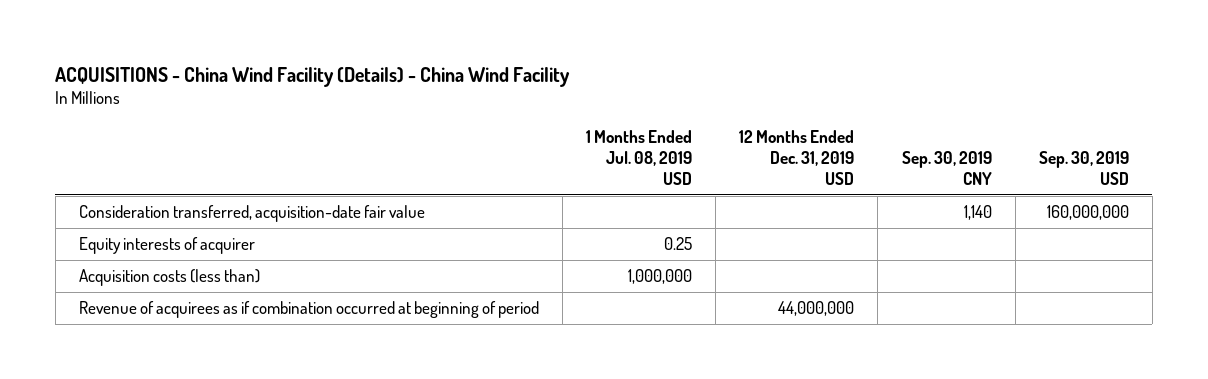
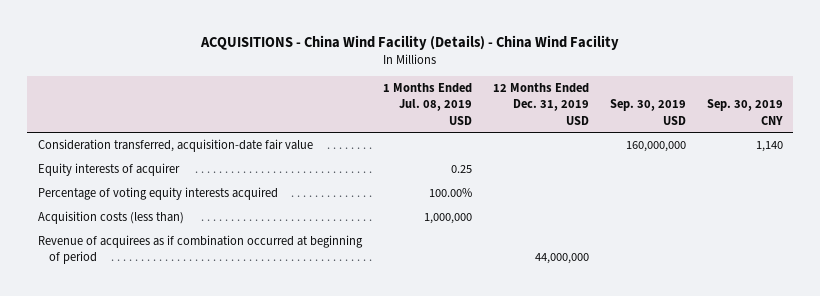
none -> [37,186,278,200] Percentage of voting equity interests acquired

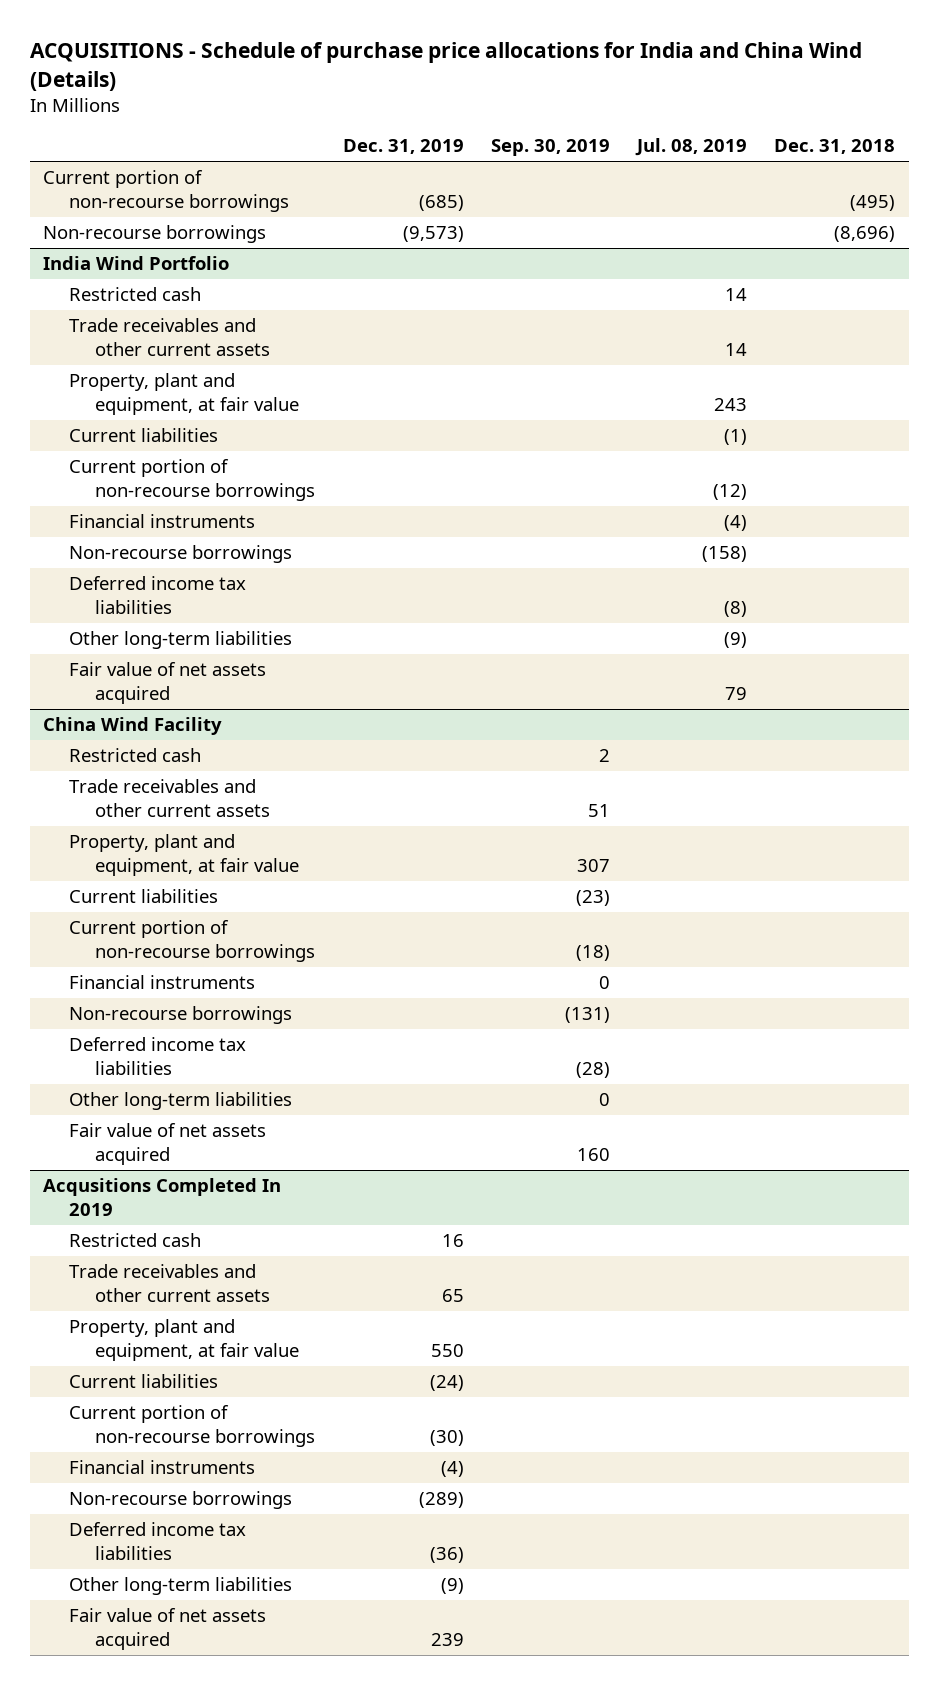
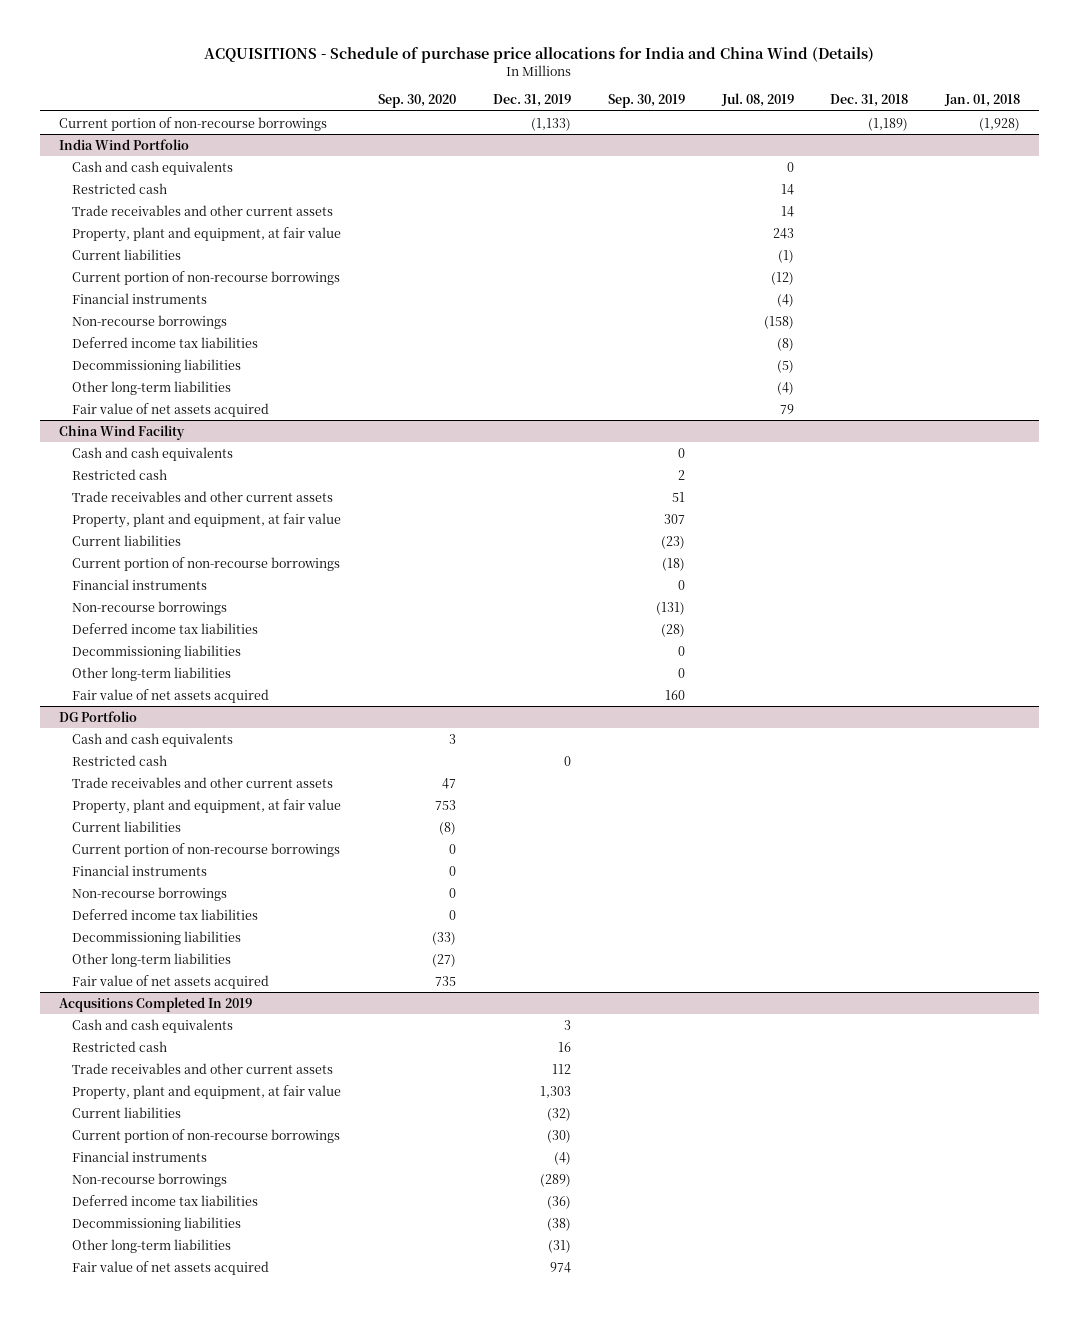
none -> [378,94,457,109] Sep. 30, 2020
none -> [944,94,1021,108] Jan. 01, 2018
[43,225,267,244] Non-recourse borrowings -> none
[418,194,464,211] (685) -> [530,117,571,131] (1,133)
[850,194,896,211] (495) -> [868,117,909,131] (1,189)
none -> [72,160,234,175] Cash and cash equivalents
none -> [72,358,242,373] Decommissioning liabilities
[724,632,748,649] (9) -> [776,381,794,395] (4)
none -> [72,446,234,461] Cash and cash equivalents
none -> [72,644,242,659] Decommissioning liabilities
none -> [58,710,137,722] DG Portfolio
none -> [72,732,234,747] Cash and cash equivalents
none -> [72,754,168,766] Restricted cash
none -> [72,776,334,788] Trade receivables and other current assets
none -> [72,798,342,814] Property, plant and equipment, at fair value
none -> [72,820,182,832] Current liabilities
none -> [72,842,341,857] Current portion of non-recourse borrowings
none -> [72,864,208,876] Financial instruments
none -> [72,886,228,901] Non-recourse borrowings
none -> [72,908,259,920] Deferred income tax liabilities
none -> [72,930,242,945] Decommissioning liabilities
none -> [72,952,232,967] Other long-term liabilities
none -> [72,974,270,989] Fair value of net assets acquired
none -> [72,1018,234,1033] Cash and cash equivalents
[441,1288,464,1302] 65 -> [551,1063,571,1074] 112
[430,1343,464,1357] 550 -> [539,1085,571,1098] 1,303
[429,1375,464,1392] (24) -> [546,1107,571,1121] (32)
none -> [72,1216,242,1231] Decommissioning liabilities
[440,1578,464,1595] (9) -> [547,1239,571,1253] (31)
[430,1632,464,1646] 239 -> [549,1261,571,1273] 974

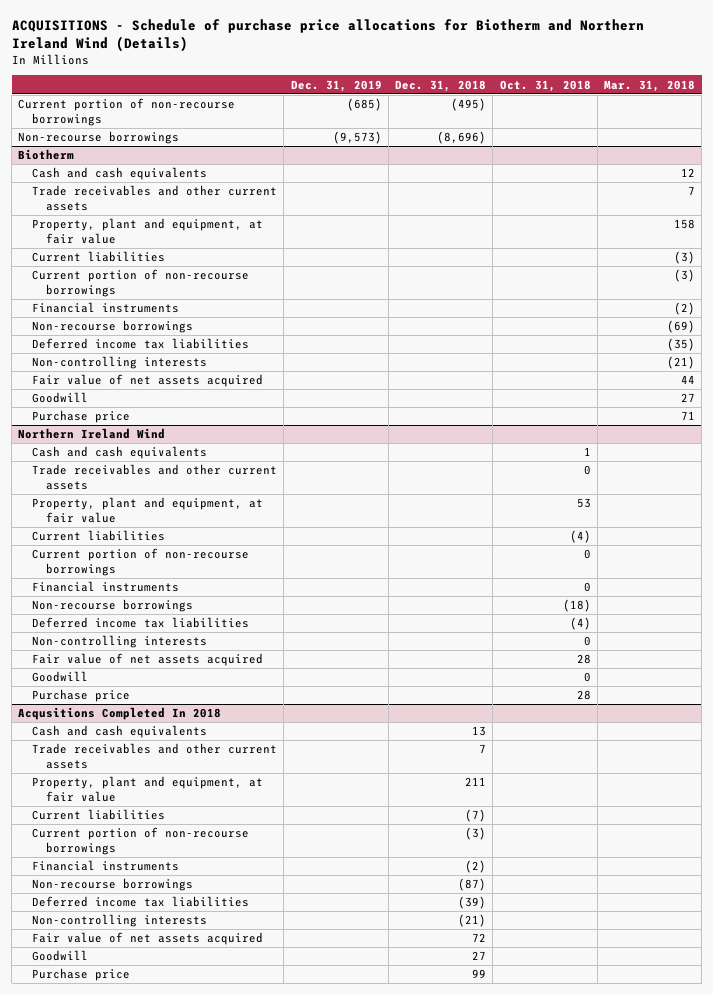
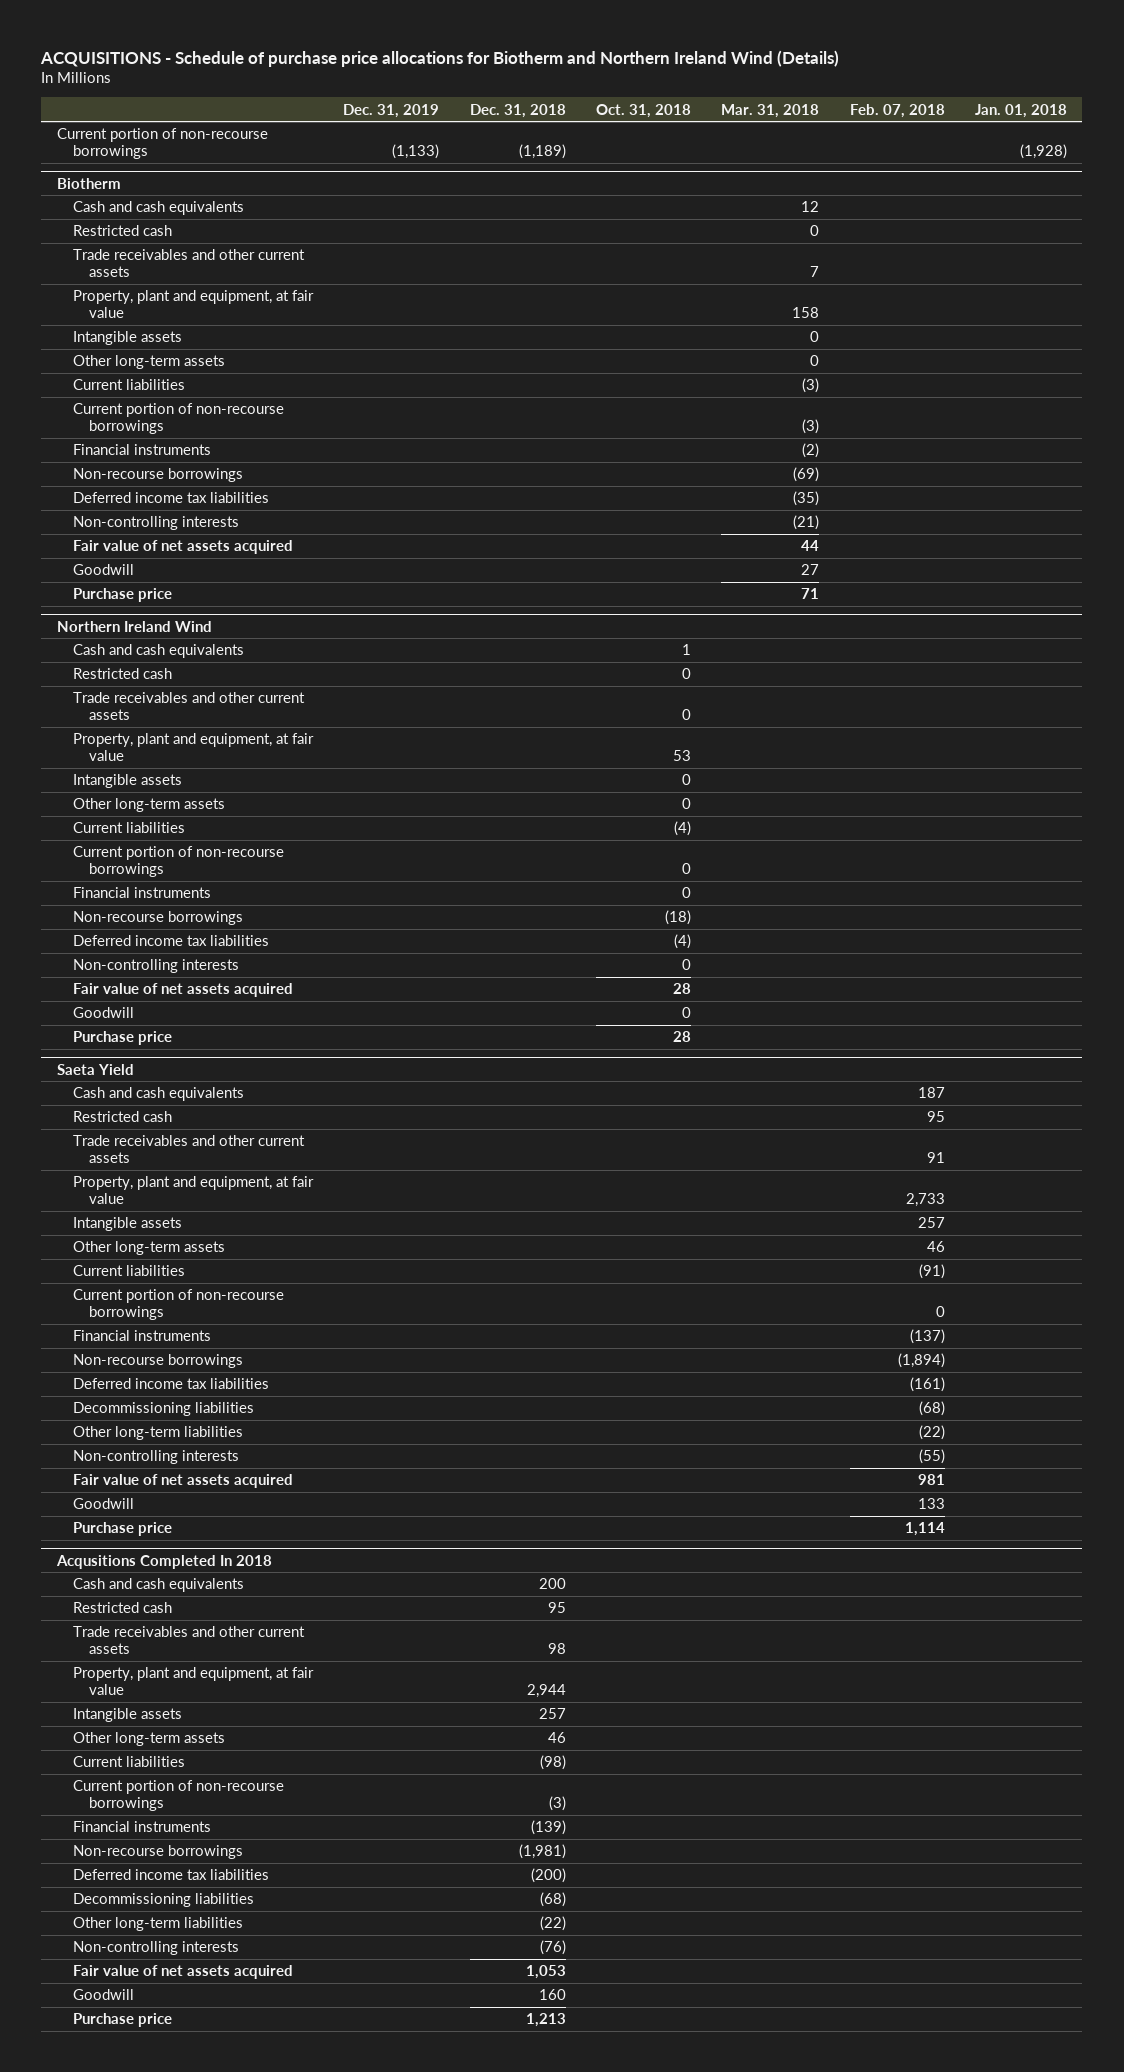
none -> [849,103,945,118] Feb. 07, 2018
none -> [975,103,1068,118] Jan. 01, 2018
[18,131,180,145] Non-recourse borrowings -> none
[346,98,382,112] (685) -> [392,144,440,160] (1,133)
[451,98,487,112] (495) -> [518,144,566,160] (1,189)
none -> [72,225,172,237] Restricted cash
none -> [72,331,182,346] Intangible assets
none -> [72,355,225,370] Other long-term assets
none -> [72,668,172,680] Restricted cash
none -> [72,774,182,789] Intangible assets
none -> [72,798,225,813] Other long-term assets
none -> [56,1063,134,1075] Saeta Yield
none -> [72,1087,244,1102] Cash and cash equivalents
none -> [72,1111,172,1123] Restricted cash
none -> [72,1135,305,1164] Trade receivables and other current assets
none -> [72,1176,314,1205] Property, plant and equipment, at fair value
none -> [72,1217,182,1232] Intangible assets
none -> [72,1241,225,1256] Other long-term assets
none -> [72,1265,185,1277] Current liabilities
none -> [72,1289,284,1321] Current portion of non-recourse borrowings
none -> [72,1330,211,1342] Financial instruments
none -> [72,1354,243,1369] Non-recourse borrowings
none -> [72,1378,269,1390] Deferred income tax liabilities
none -> [72,1402,254,1417] Decommissioning liabilities
none -> [72,1426,243,1441] Other long-term liabilities
none -> [72,1450,239,1465] Non-controlling interests
none -> [72,1474,293,1489] Fair value of net assets acquired
none -> [72,1498,134,1510] Goodwill
none -> [72,1522,172,1537] Purchase price
[472,726,487,737] 13 -> [538,1578,566,1590] 200
none -> [72,1602,172,1614] Restricted cash
[479,744,487,754] 7 -> [547,1643,566,1655] 98
[465,777,487,787] 211 -> [526,1684,566,1699] 2,944
none -> [72,1708,182,1723] Intangible assets
none -> [72,1732,225,1747] Other long-term assets
[465,809,487,823] (7) -> [539,1755,566,1771] (98)
[465,860,487,874] (2) -> [530,1820,566,1836] (139)
[458,878,487,892] (87) -> [518,1844,566,1860] (1,981)
[458,896,487,910] (39) -> [530,1868,566,1884] (200)
none -> [72,1893,254,1908] Decommissioning liabilities
none -> [72,1917,243,1932] Other long-term liabilities
[458,914,487,928] (21) -> [539,1940,566,1956] (76)
[472,933,487,943] 72 -> [525,1965,566,1980] 1,053
[472,951,487,961] 27 -> [538,1989,566,2001] 160
[472,969,487,979] 99 -> [525,2013,566,2028] 1,213

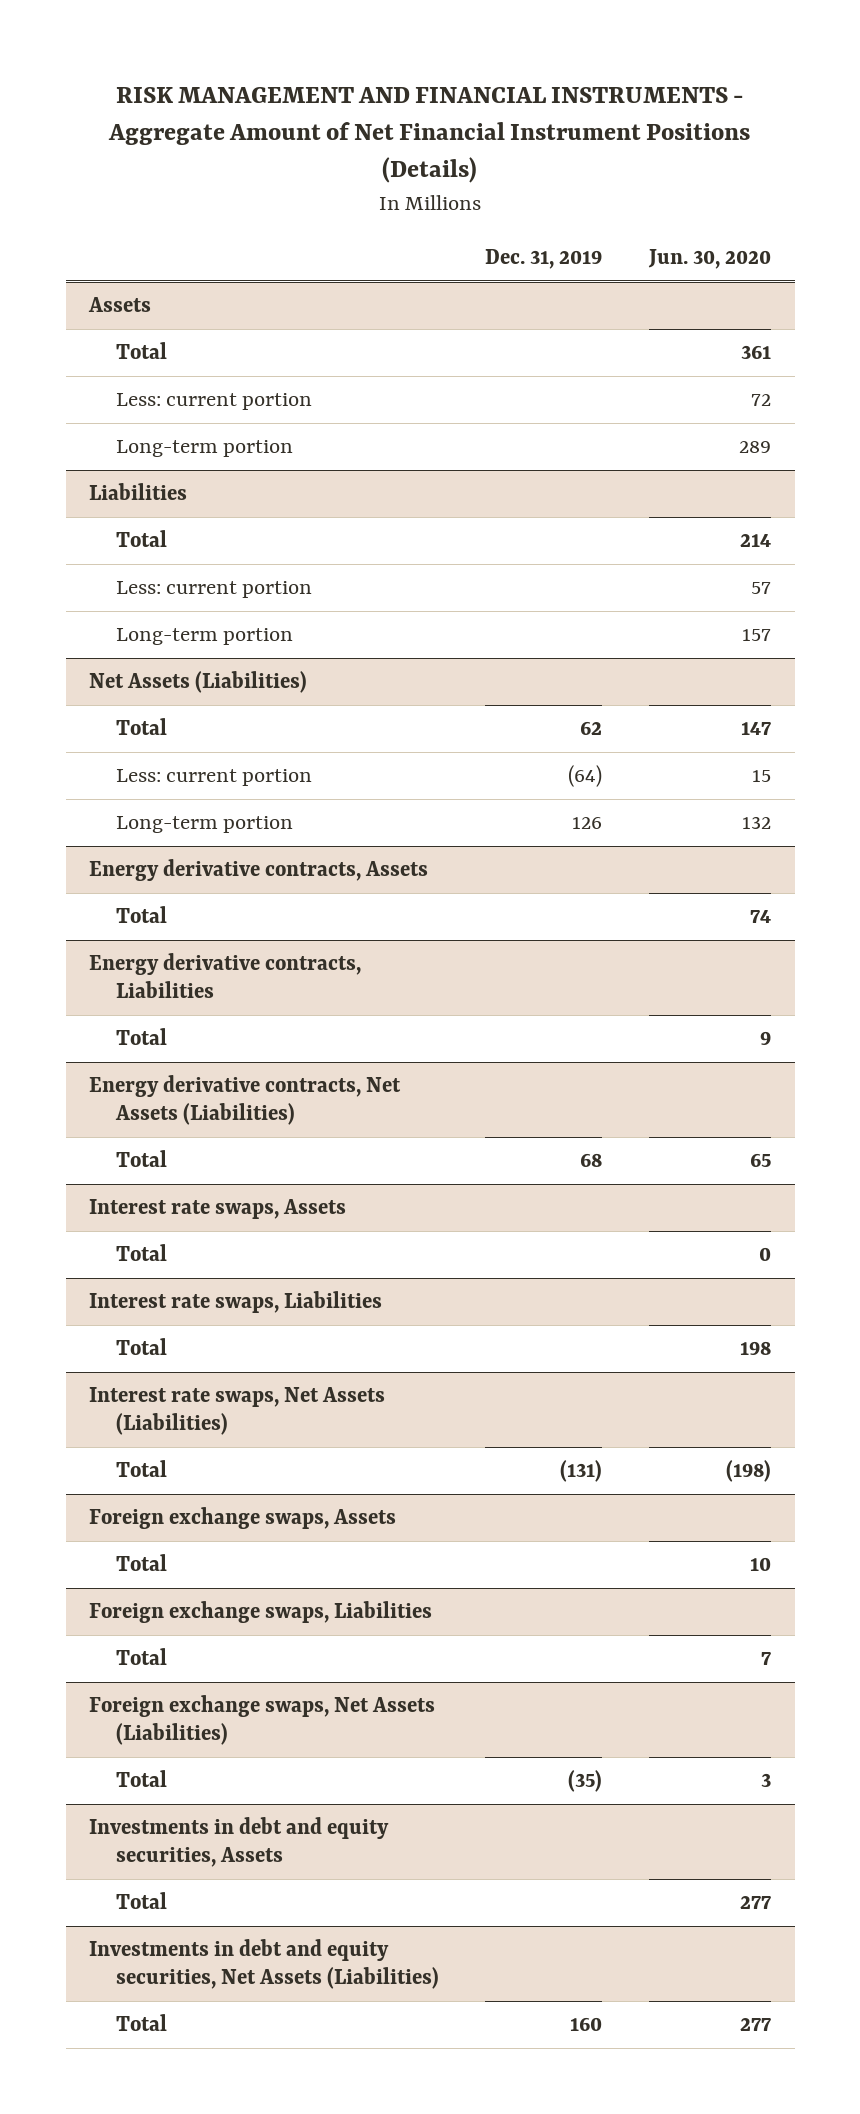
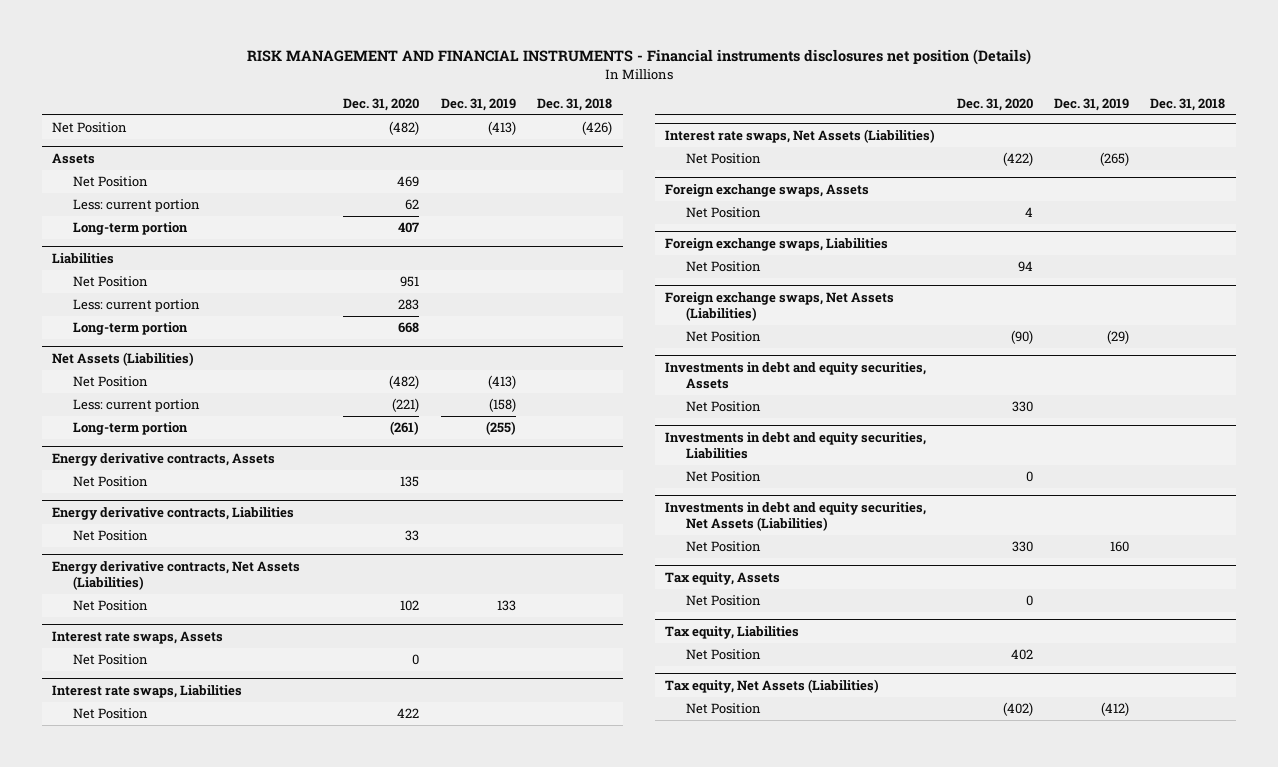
[108,86,751,184] RISK MANAGEMENT AND FINANCIAL INSTRUMENTS - Aggregate Amount of Net Financial Instrument Positions (Details) -> [246,49,1031,66] RISK MANAGEMENT AND FINANCIAL INSTRUMENTS - Financial instruments disclosures net position (Details)
[648,249,772,270] Jun. 30, 2020 -> none
none -> [343,97,420,111] Dec. 31, 2020
none -> [537,97,613,111] Dec. 31, 2018
none -> [52,122,128,134] Net Position
[115,342,167,360] Total -> [72,176,148,188] Net Position
[115,530,167,548] Total -> [72,276,148,288] Net Position
[115,718,167,736] Total -> none
none -> [72,376,148,388] Net Position
[568,765,603,788] (64) -> [488,398,516,413] (158)
[572,817,603,830] 126 -> [485,421,516,436] (255)
[115,906,167,924] Total -> [72,476,148,488] Net Position
[115,1028,167,1046] Total -> [72,530,148,542] Net Position
[115,1150,167,1168] Total -> none
none -> [72,600,148,612] Net Position
[115,1244,167,1262] Total -> [72,654,148,666] Net Position
[115,1338,167,1356] Total -> [72,708,148,720] Net Position
[115,1460,167,1478] Total -> none
none -> [685,153,761,165] Net Position
[115,1554,167,1572] Total -> [685,207,761,219] Net Position
[115,1648,167,1666] Total -> [685,261,761,273] Net Position
[115,1770,167,1788] Total -> none
none -> [685,331,761,343] Net Position
[115,1892,167,1910] Total -> [685,401,761,413] Net Position
none -> [665,432,927,460] Investments in debt and equity securities, Liabilities
none -> [685,471,761,483] Net Position
[115,2014,167,2032] Total -> [685,541,761,553] Net Position
none -> [665,572,781,586] Tax equity, Assets
none -> [685,595,761,607] Net Position
none -> [665,626,800,640] Tax equity, Liabilities
none -> [685,649,761,661] Net Position
none -> [665,679,880,694] Tax equity, Net Assets (Liabilities)
none -> [685,703,761,715] Net Position

